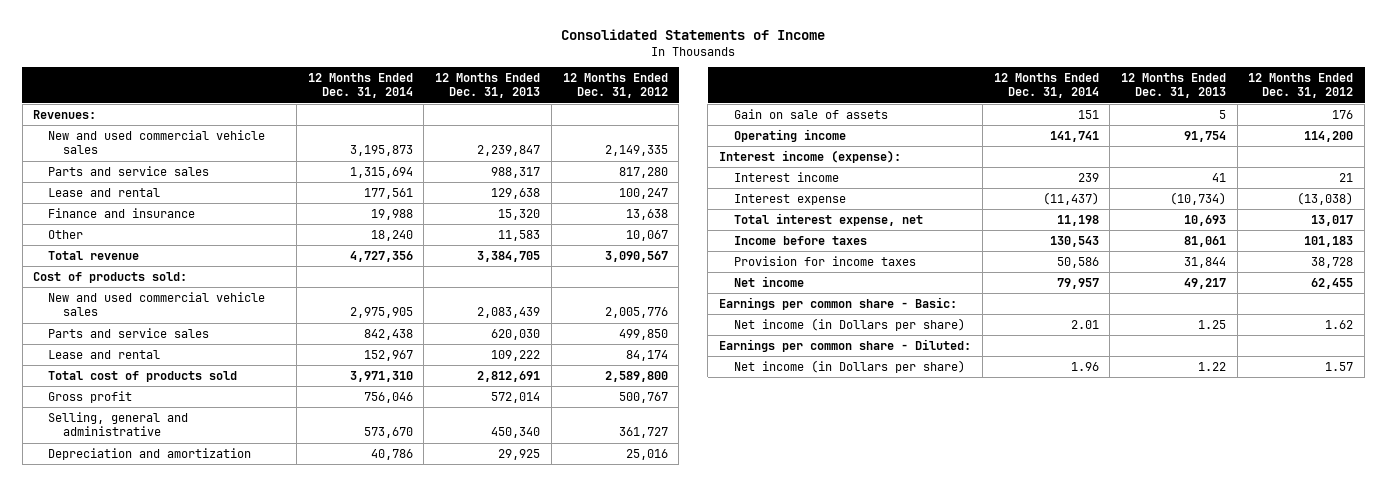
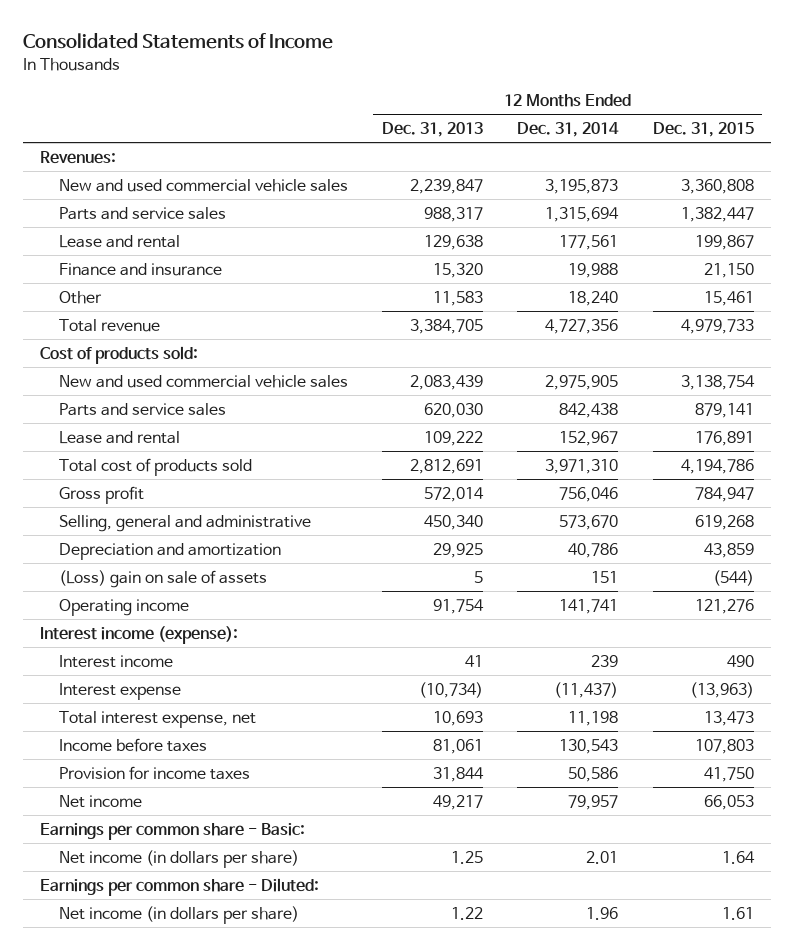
[562,73,668,99] 12 Months Ended Dec. 31, 2012 -> none
none -> [652,122,754,138] Dec. 31, 2015
[733,108,888,119] Gain on sale of assets -> [58,569,267,588] (Loss) gain on sale of assets
[733,317,965,331] Net income (in Dollars per share) -> [58,849,299,868] Net income (in dollars per share)
[733,359,965,373] Net income (in Dollars per share) -> [58,905,299,924] Net income (in dollars per share)

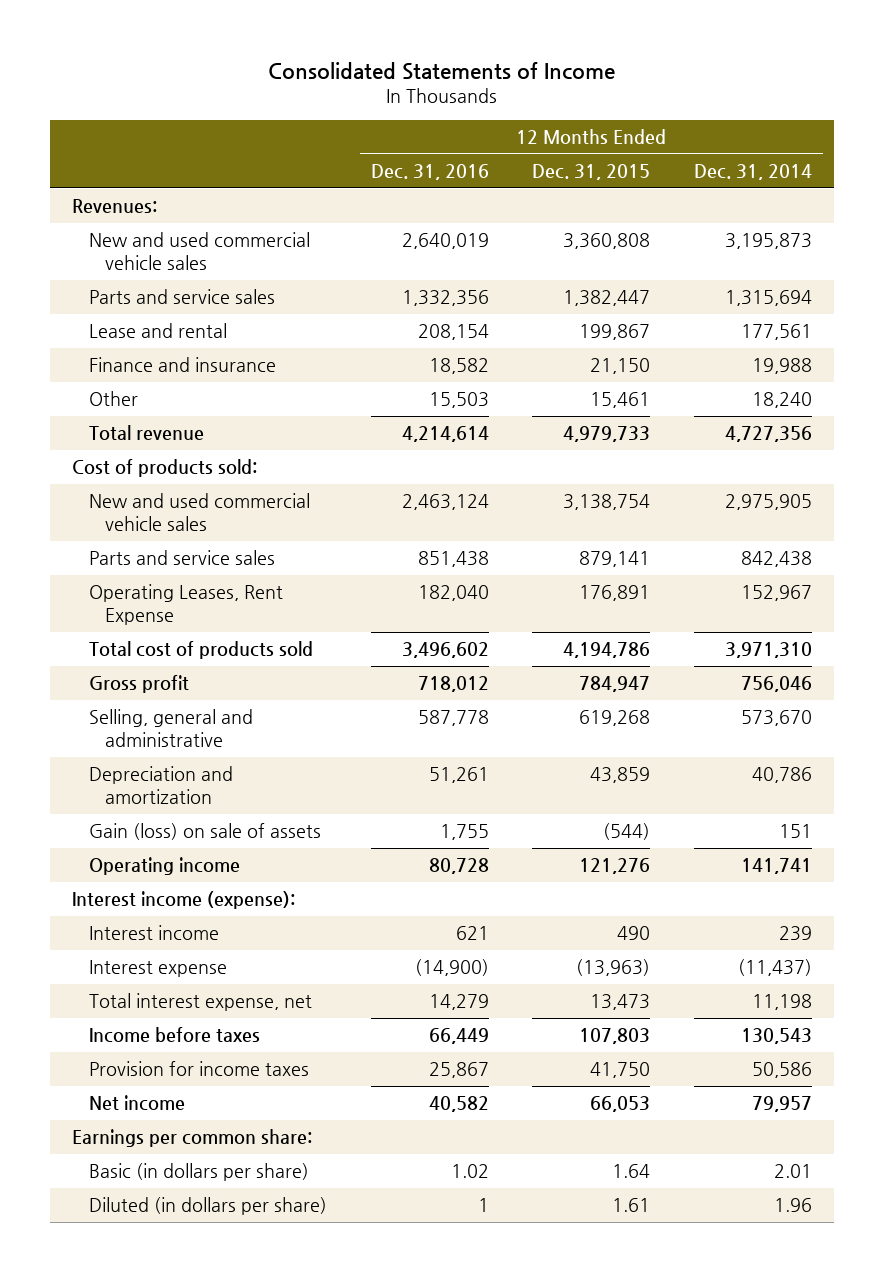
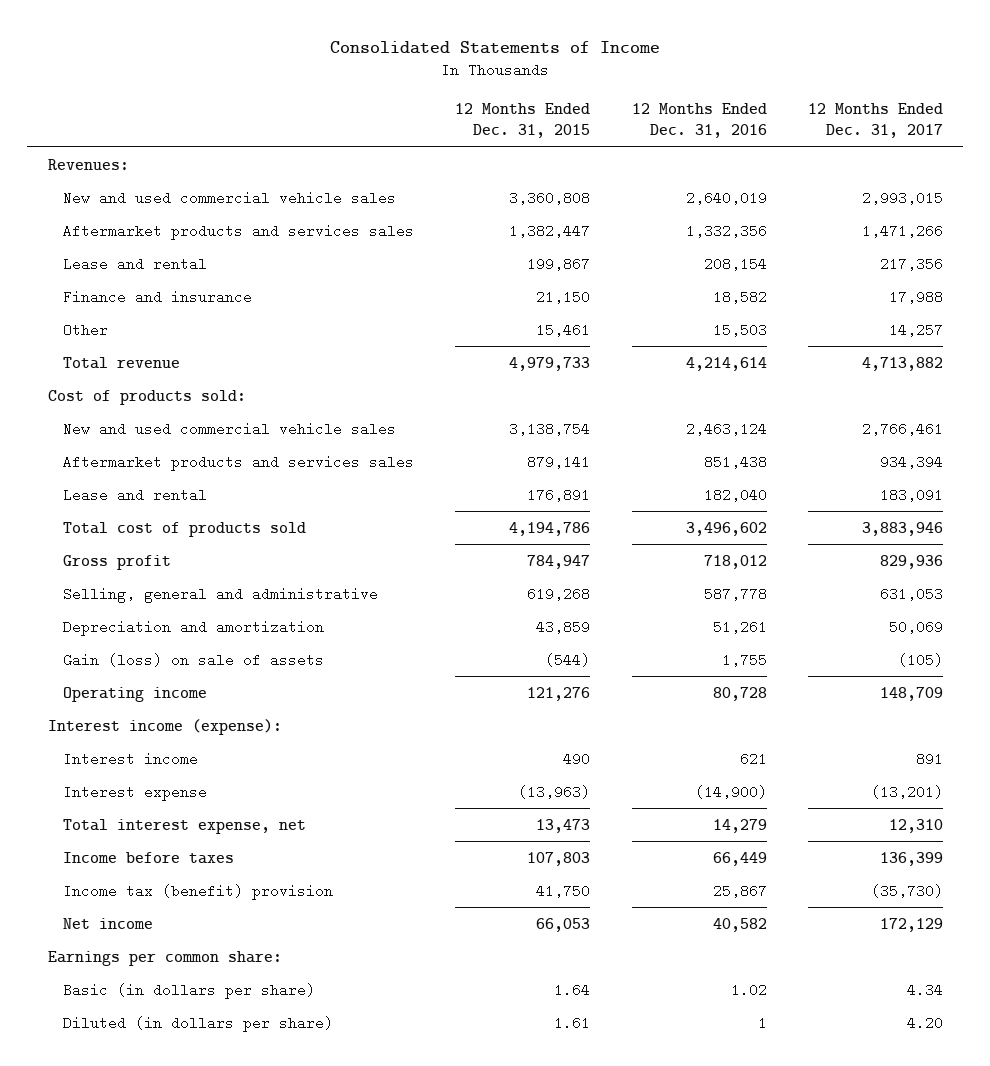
[693,163,812,180] Dec. 31, 2014 -> none
none -> [807,102,943,139] 12 Months Ended Dec. 31, 2017
[88,289,275,305] Parts and service sales -> [63,223,415,240] Aftermarket products and services sales
[88,550,275,566] Parts and service sales -> [63,454,415,471] Aftermarket products and services sales
[88,584,283,625] Operating Leases, Rent Expense -> [63,487,208,502] Lease and rental
[88,1061,309,1077] Provision for income taxes -> [63,883,334,900] Income tax (benefit) provision

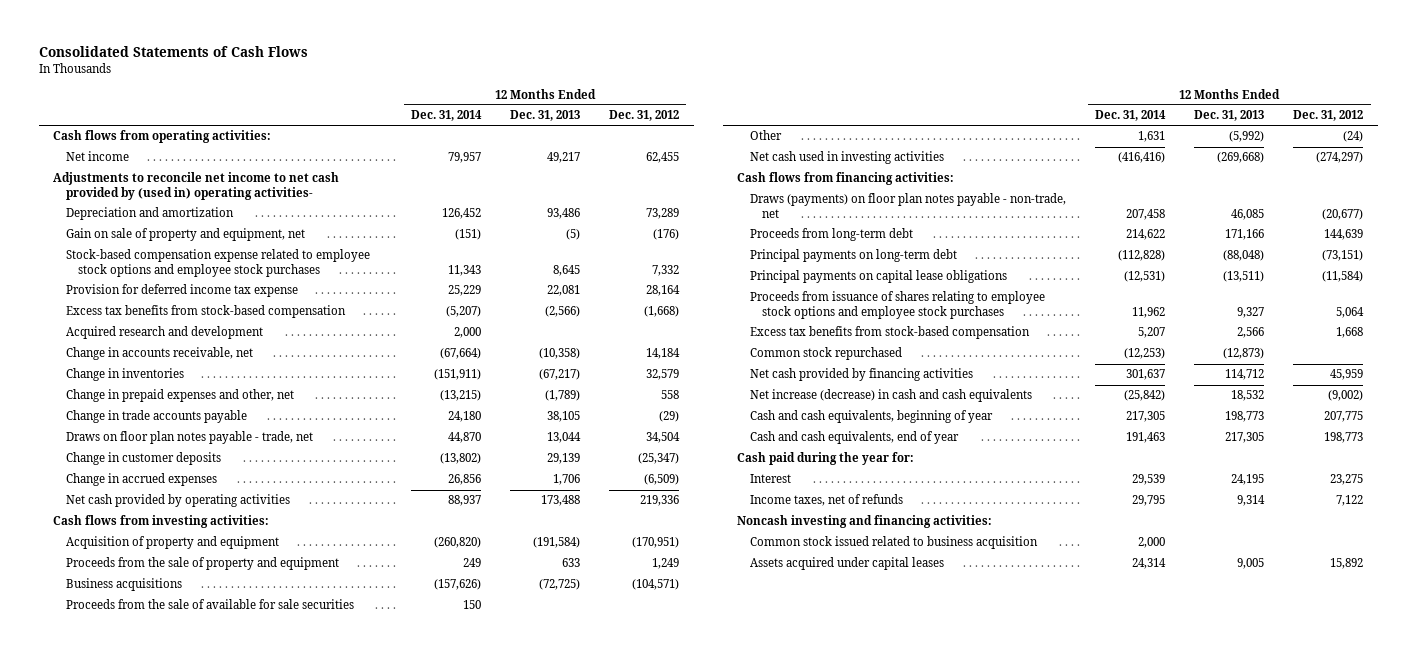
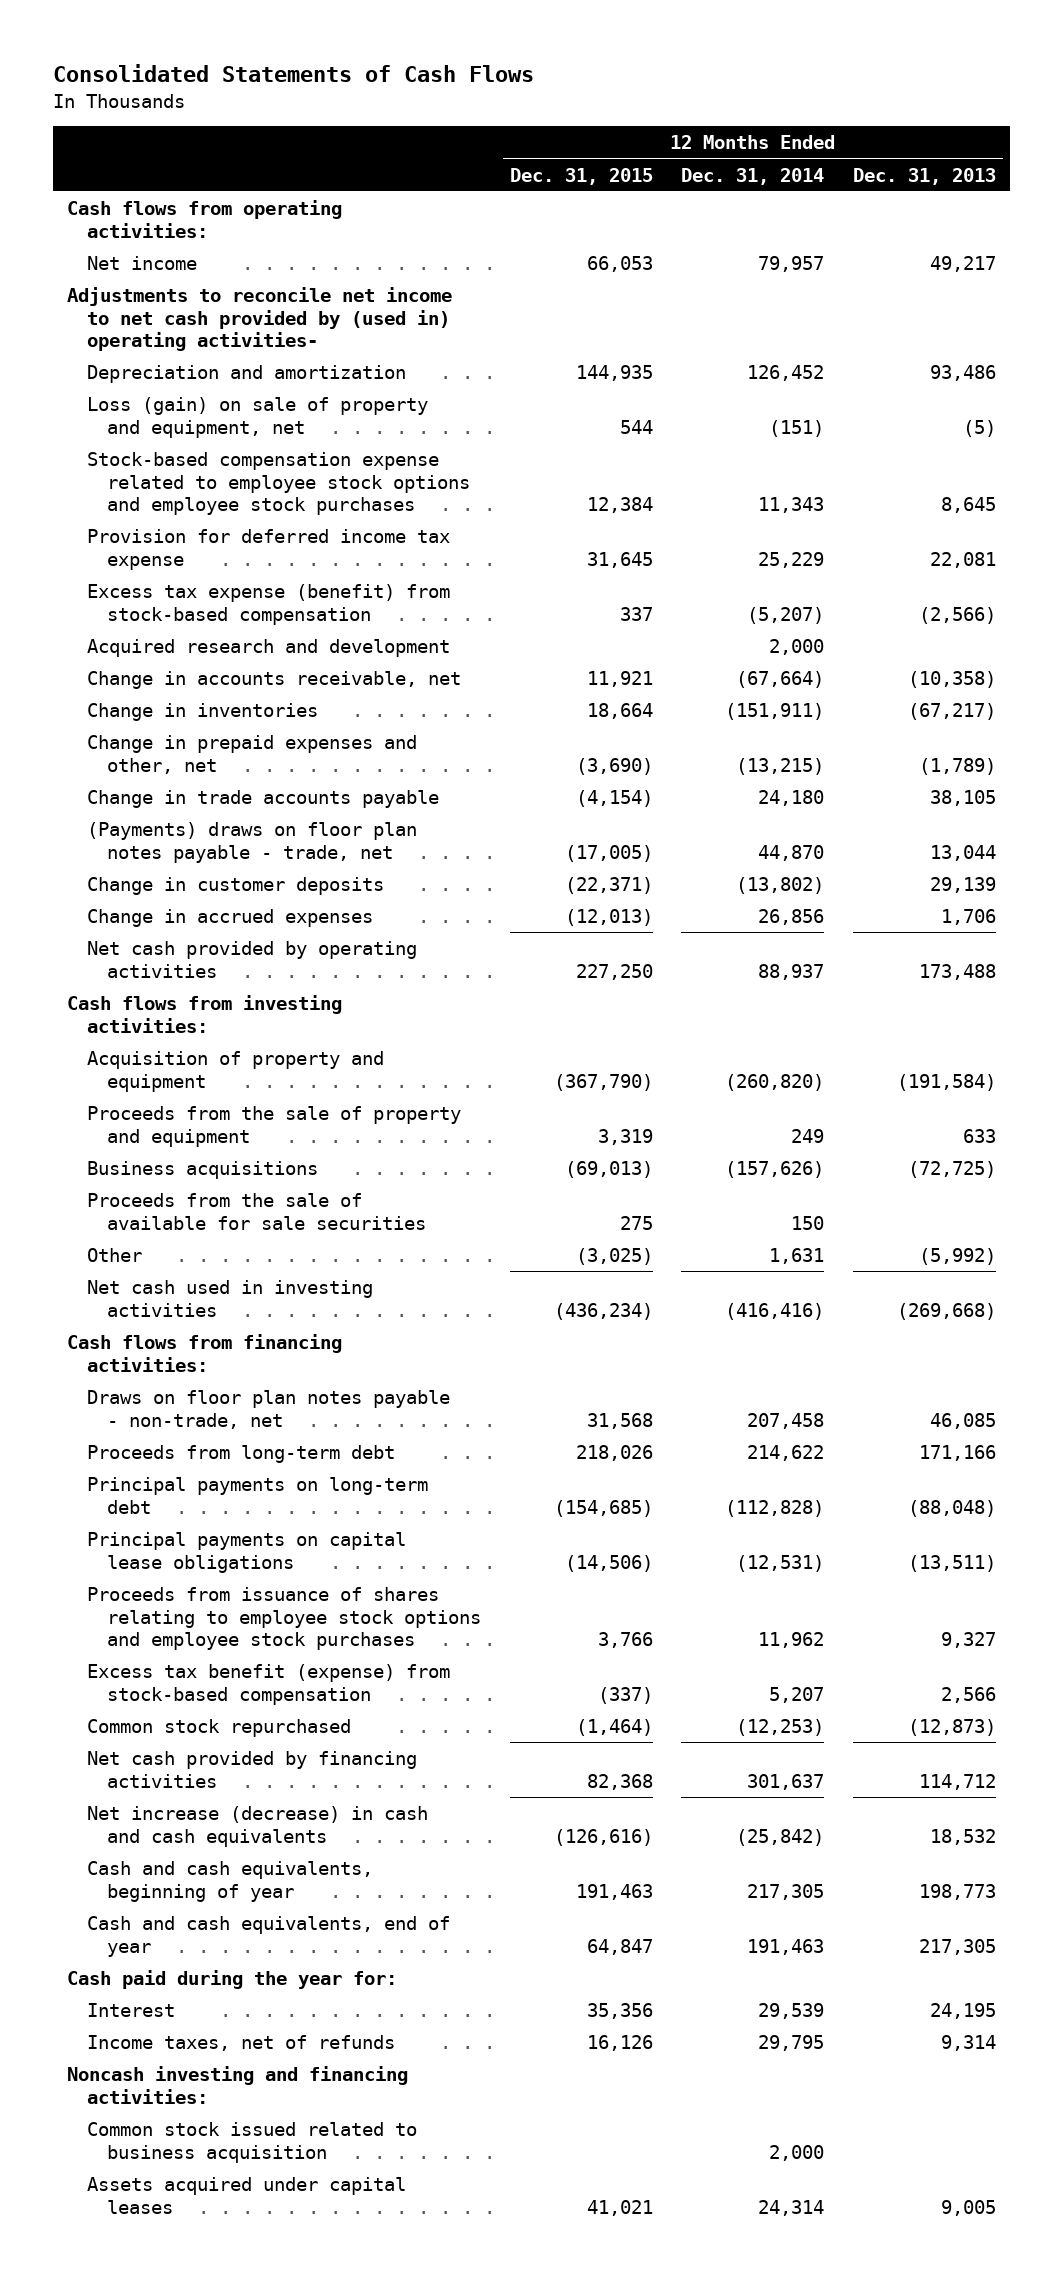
[609,110,680,122] Dec. 31, 2012 -> none
none -> [509,167,653,185] Dec. 31, 2015
[65,228,305,242] Gain on sale of property and equipment, net -> [87,396,429,438] Loss (gain) on sale of property and equipment, net
[65,305,346,319] Excess tax benefits from stock-based compensation -> [87,583,451,625] Excess tax expense (benefit) from stock-based compensation
[65,431,313,445] Draws on floor plan notes payable - trade, net -> [87,821,418,863] (Payments) draws on floor plan notes payable - trade, net
[749,193,1066,218] Draws (payments) on floor plan notes payable - non-trade, net -> [87,1389,451,1429] Draws on floor plan notes payable - non-trade, net
[749,326,1030,340] Excess tax benefits from stock-based compensation -> [87,1663,451,1705] Excess tax benefit (expense) from stock-based compensation

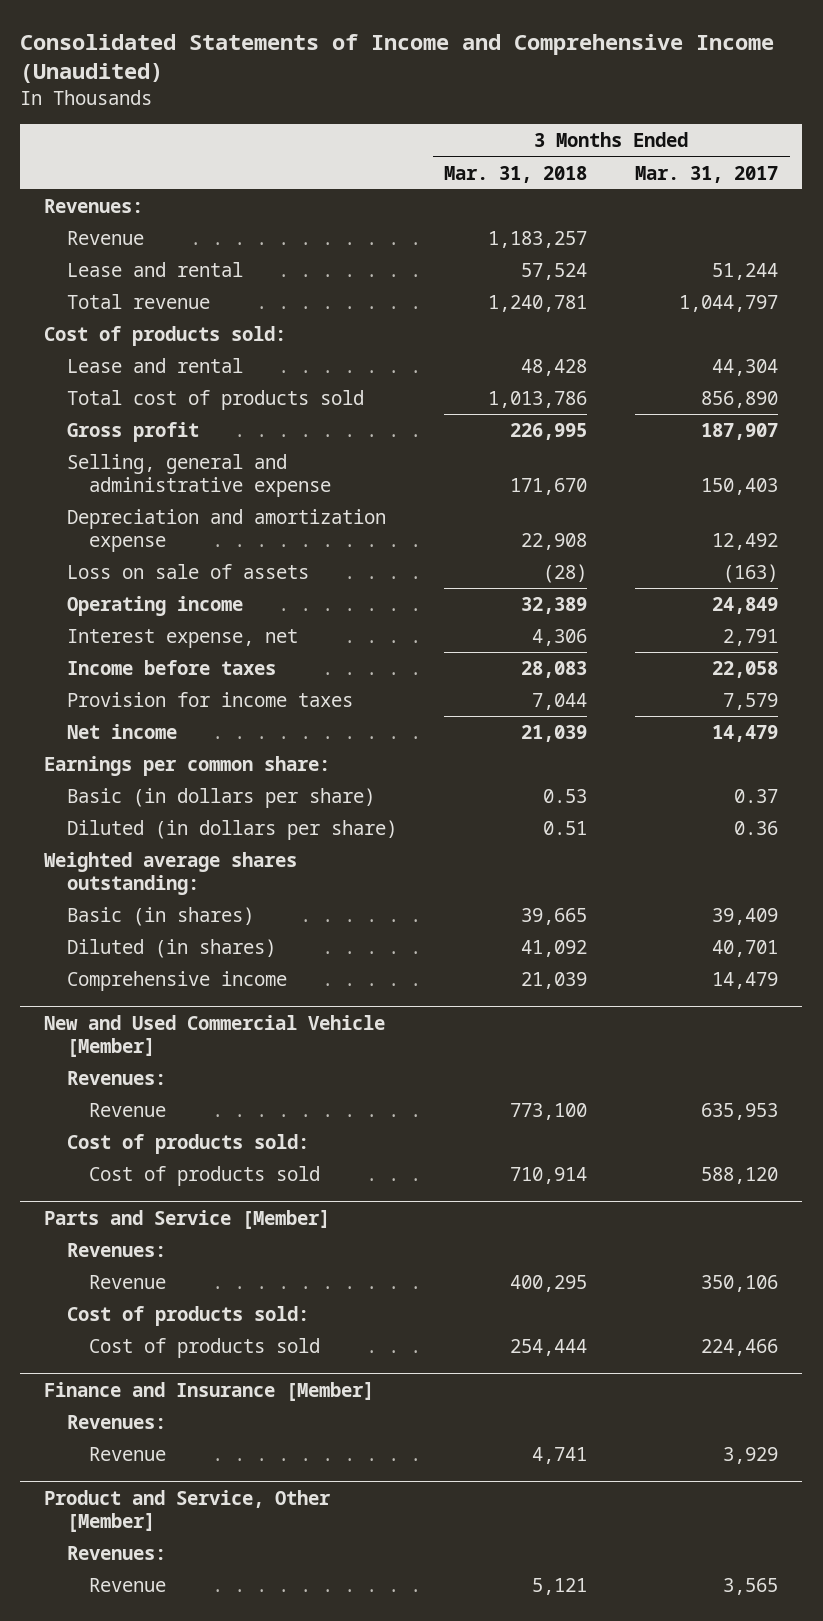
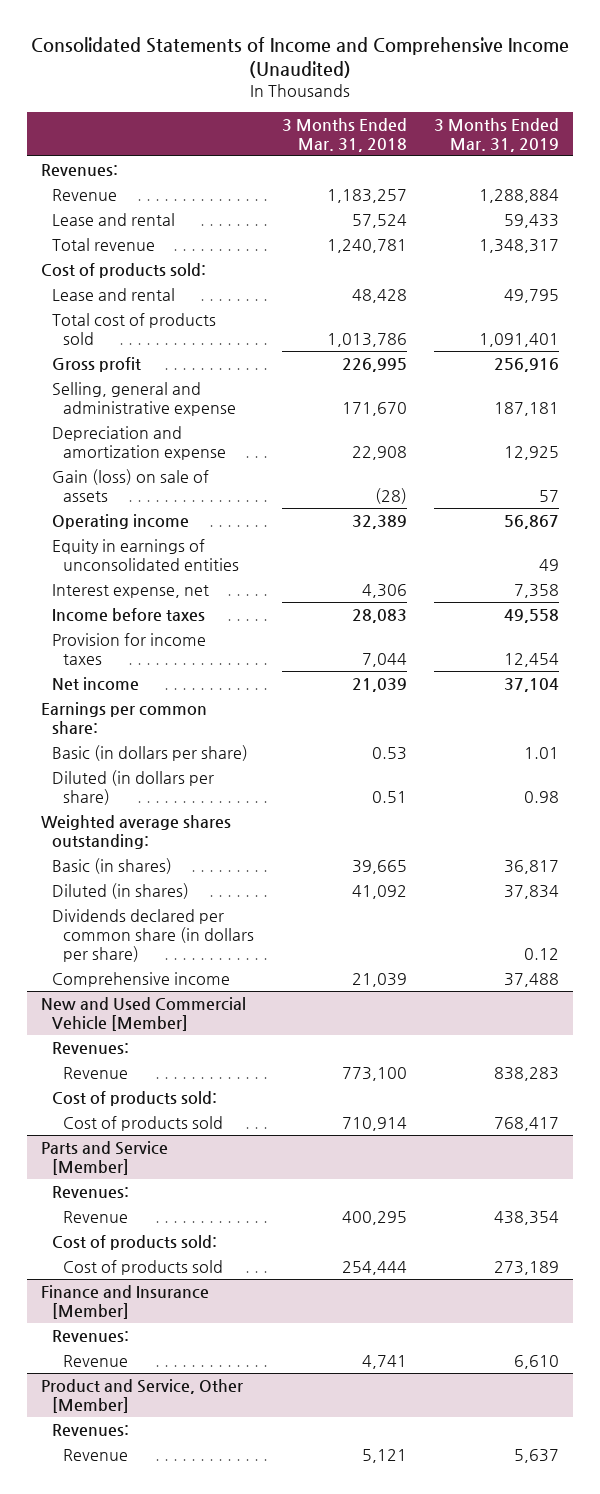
[635,165,779,183] Mar. 31, 2017 -> none
none -> [434,117,560,152] 3 Months Ended Mar. 31, 2019
[66,564,309,580] Loss on sale of assets -> [51,469,209,502] Gain (loss) on sale of assets
none -> [51,539,240,571] Equity in earnings of unconsolidated entities
none -> [51,909,255,962] Dividends declared per common share (in dollars per share)

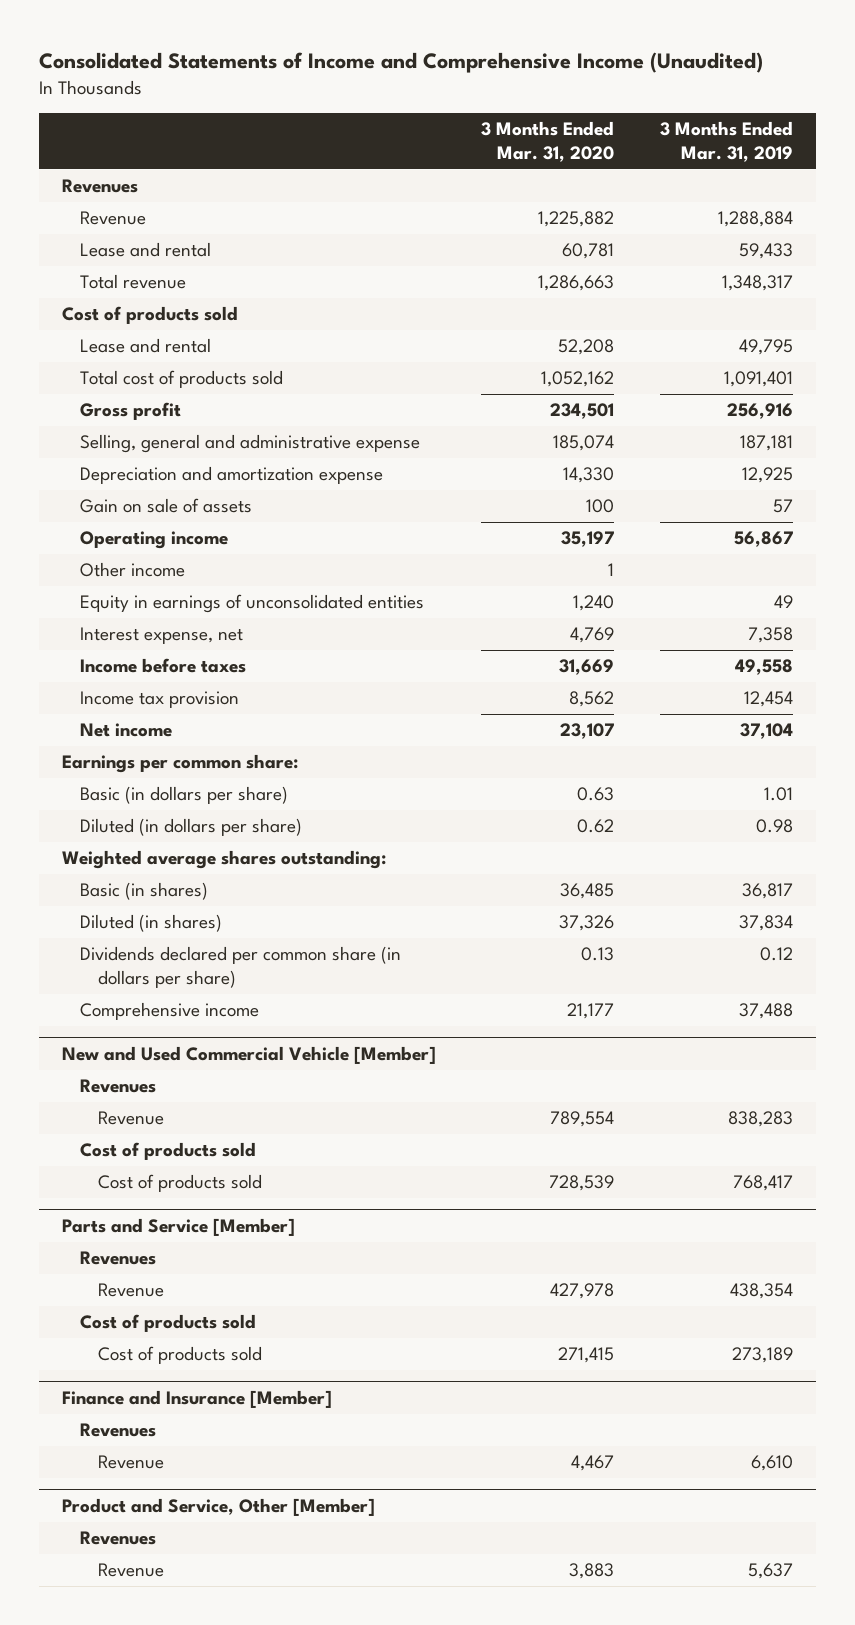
[281,117,407,152] 3 Months Ended Mar. 31, 2018 -> none
none -> [481,121,615,163] 3 Months Ended Mar. 31, 2020
[40,164,118,177] Revenues: -> [61,179,138,194] Revenues
[40,263,206,279] Cost of products sold: -> [61,306,238,325] Cost of products sold
[51,469,209,502] Gain (loss) on sale of assets -> [79,498,252,514] Gain on sale of assets
none -> [79,562,185,578] Other income
[51,633,206,665] Provision for income taxes -> [79,691,239,709] Income tax provision
[51,1042,129,1055] Revenues: -> [79,1079,156,1094] Revenues
[51,1091,217,1107] Cost of products sold: -> [79,1142,256,1161] Cost of products sold
[51,1186,129,1199] Revenues: -> [79,1251,156,1266] Revenues
[51,1235,217,1251] Cost of products sold: -> [79,1314,256,1333] Cost of products sold
[51,1330,129,1343] Revenues: -> [79,1423,156,1438] Revenues
[51,1424,129,1437] Revenues: -> [79,1531,156,1546] Revenues

